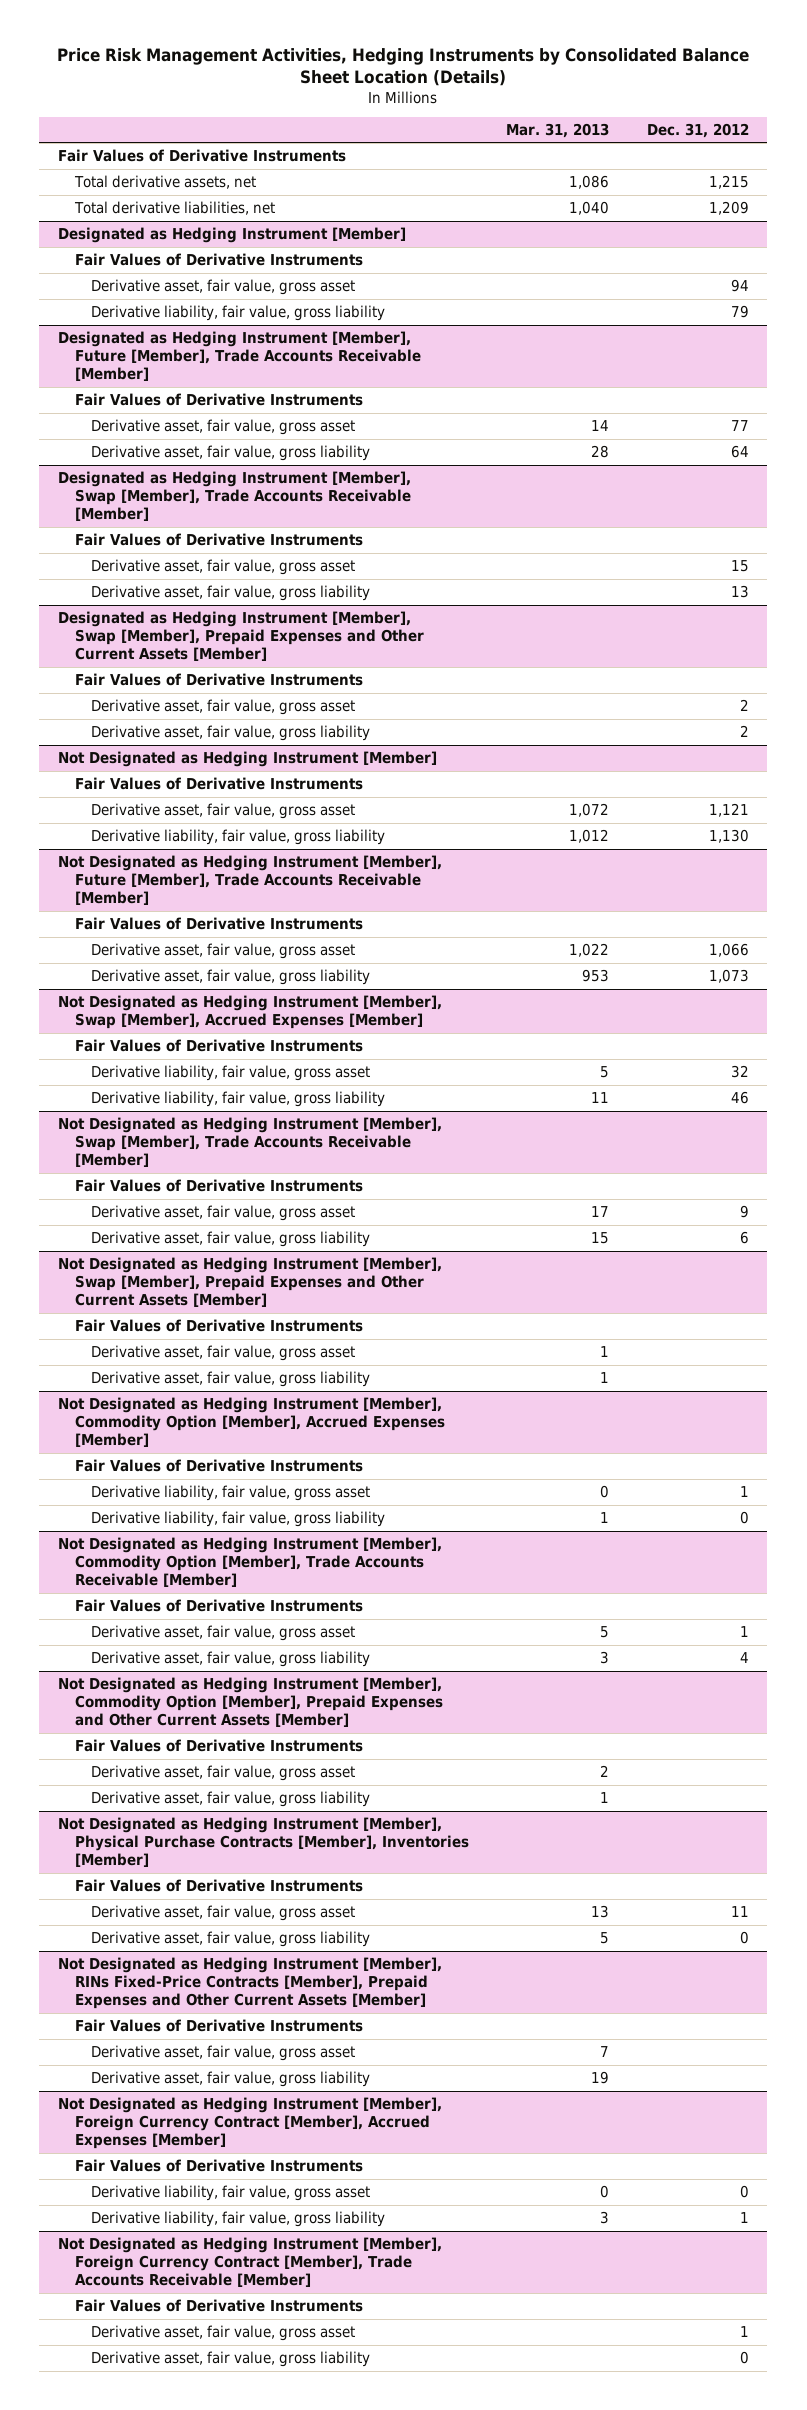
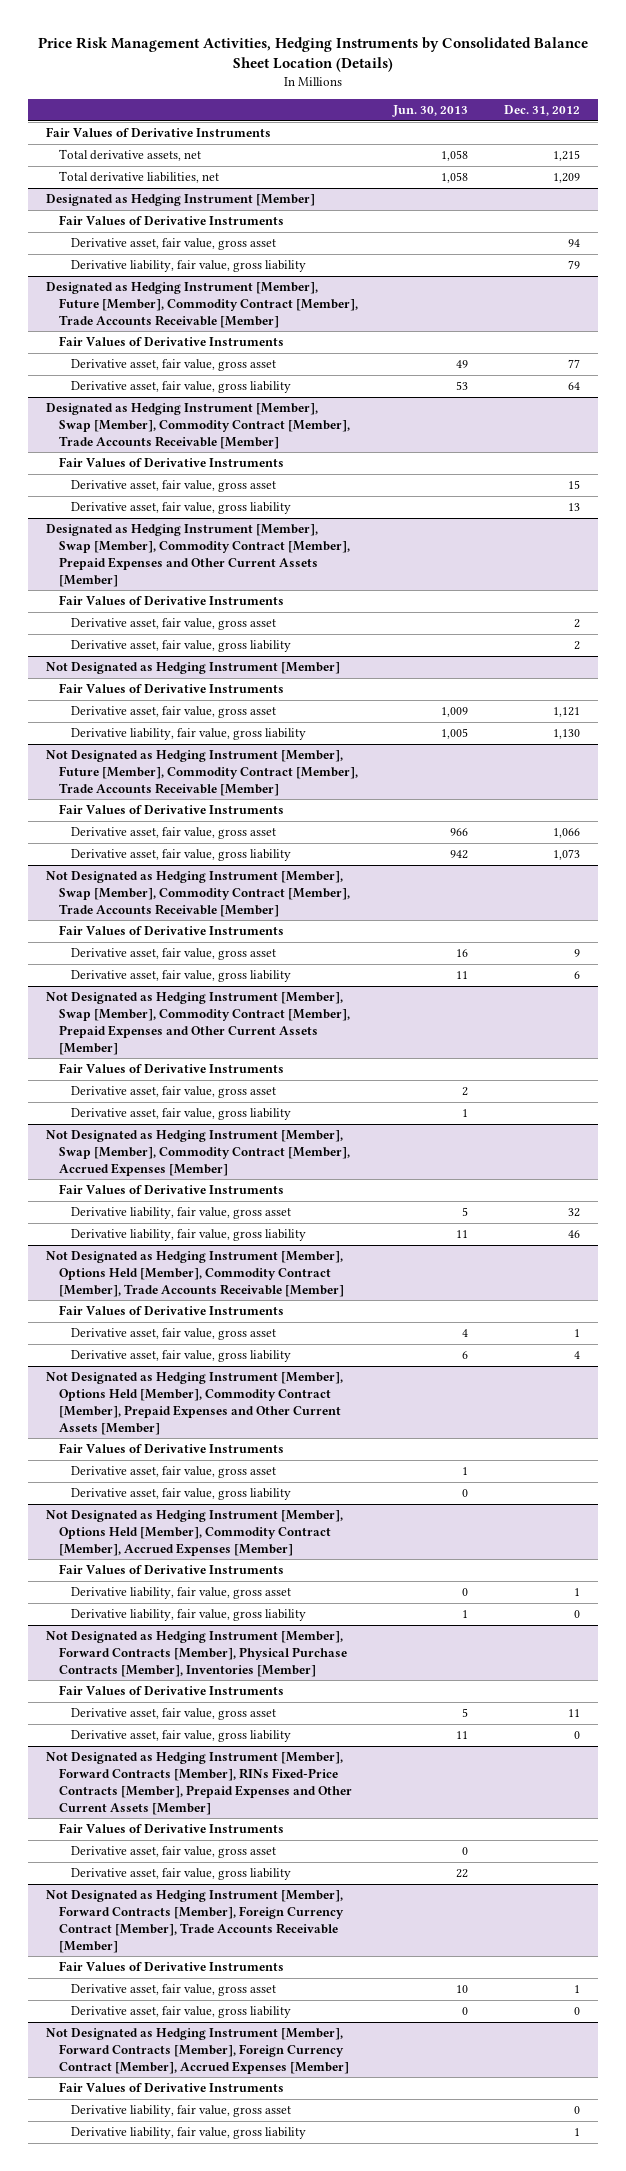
[506,122,610,138] Mar. 31, 2013 -> none
none -> [392,104,469,117] Jun. 30, 2013
[57,330,421,382] Designated as Hedging Instrument [Member], Future [Member], Trade Accounts Receivable [Member] -> [45,282,358,328] Designated as Hedging Instrument [Member], Future [Member], Commodity Contract [Member], Trade Accounts Receivable [Member]
[57,470,411,522] Designated as Hedging Instrument [Member], Swap [Member], Trade Accounts Receivable [Member] -> [45,403,350,449] Designated as Hedging Instrument [Member], Swap [Member], Commodity Contract [Member], Trade Accounts Receivable [Member]
[57,610,424,662] Designated as Hedging Instrument [Member], Swap [Member], Prepaid Expenses and Other Current Assets [Member] -> [45,524,350,587] Designated as Hedging Instrument [Member], Swap [Member], Commodity Contract [Member], Prepaid Expenses and Other Current Assets [Member]
[57,854,442,906] Not Designated as Hedging Instrument [Member], Future [Member], Trade Accounts Receivable [Member] -> [45,750,358,796] Not Designated as Hedging Instrument [Member], Future [Member], Commodity Contract [Member], Trade Accounts Receivable [Member]
[57,994,442,1030] Not Designated as Hedging Instrument [Member], Swap [Member], Accrued Expenses [Member] -> none
[74,1038,363,1052] Fair Values of Derivative Instruments -> none
[91,1064,371,1081] Derivative liability, fair value, gross asset -> none
[91,1090,386,1107] Derivative liability, fair value, gross liability -> none
[57,1116,442,1168] Not Designated as Hedging Instrument [Member], Swap [Member], Trade Accounts Receivable [Member] -> [45,871,350,917] Not Designated as Hedging Instrument [Member], Swap [Member], Commodity Contract [Member], Trade Accounts Receivable [Member]
[57,1256,442,1308] Not Designated as Hedging Instrument [Member], Swap [Member], Prepaid Expenses and Other Current Assets [Member] -> [45,992,350,1055] Not Designated as Hedging Instrument [Member], Swap [Member], Commodity Contract [Member], Prepaid Expenses and Other Current Assets [Member]
[57,1396,445,1448] Not Designated as Hedging Instrument [Member], Commodity Option [Member], Accrued Expenses [Member] -> [45,1130,350,1176] Not Designated as Hedging Instrument [Member], Swap [Member], Commodity Contract [Member], Accrued Expenses [Member]
[739,1485,749,1497] 1 -> [568,1208,581,1218] 32
[739,1510,749,1524] 0 -> [568,1230,581,1239] 46
[57,1536,442,1588] Not Designated as Hedging Instrument [Member], Commodity Option [Member], Trade Accounts Receivable [Member] -> [45,1251,344,1297] Not Designated as Hedging Instrument [Member], Options Held [Member], Commodity Contract [Member], Trade Accounts Receivable [Member]
[57,1676,443,1728] Not Designated as Hedging Instrument [Member], Commodity Option [Member], Prepaid Expenses and Other Current Assets [Member] -> [45,1372,343,1435] Not Designated as Hedging Instrument [Member], Options Held [Member], Commodity Contract [Member], Prepaid Expenses and Other Current Assets [Member]
[57,1816,469,1868] Not Designated as Hedging Instrument [Member], Physical Purchase Contracts [Member], Inventories [Member] -> none
none -> [45,1510,343,1556] Not Designated as Hedging Instrument [Member], Options Held [Member], Commodity Contract [Member], Accrued Expenses [Member]
none -> [71,1587,292,1600] Derivative liability, fair value, gross asset
none -> [71,1609,307,1622] Derivative liability, fair value, gross liability
none -> [45,1631,347,1677] Not Designated as Hedging Instrument [Member], Forward Contracts [Member], Physical Purchase Contracts [Member], Inventories [Member]
none -> [58,1685,284,1696] Fair Values of Derivative Instruments
[57,1956,442,2010] Not Designated as Hedging Instrument [Member], RINs Fixed-Price Contracts [Member], Prepaid Expenses and Other Current Assets [Member] -> [45,1752,352,1815] Not Designated as Hedging Instrument [Member], Forward Contracts [Member], RINs Fixed-Price Contracts [Member], Prepaid Expenses and Other Current Assets [Member]
[57,2096,442,2150] Not Designated as Hedging Instrument [Member], Foreign Currency Contract [Member], Accrued Expenses [Member] -> none
[74,2158,363,2172] Fair Values of Derivative Instruments -> none
[91,2184,371,2201] Derivative liability, fair value, gross asset -> none
[91,2210,386,2227] Derivative liability, fair value, gross liability -> none
[57,2236,442,2288] Not Designated as Hedging Instrument [Member], Foreign Currency Contract [Member], Trade Accounts Receivable [Member] -> [45,1890,344,1953] Not Designated as Hedging Instrument [Member], Forward Contracts [Member], Foreign Currency Contract [Member], Trade Accounts Receivable [Member]
none -> [45,2028,349,2074] Not Designated as Hedging Instrument [Member], Forward Contracts [Member], Foreign Currency Contract [Member], Accrued Expenses [Member]
none -> [58,2082,284,2093] Fair Values of Derivative Instruments
none -> [71,2105,292,2118] Derivative liability, fair value, gross asset
none -> [71,2127,307,2140] Derivative liability, fair value, gross liability

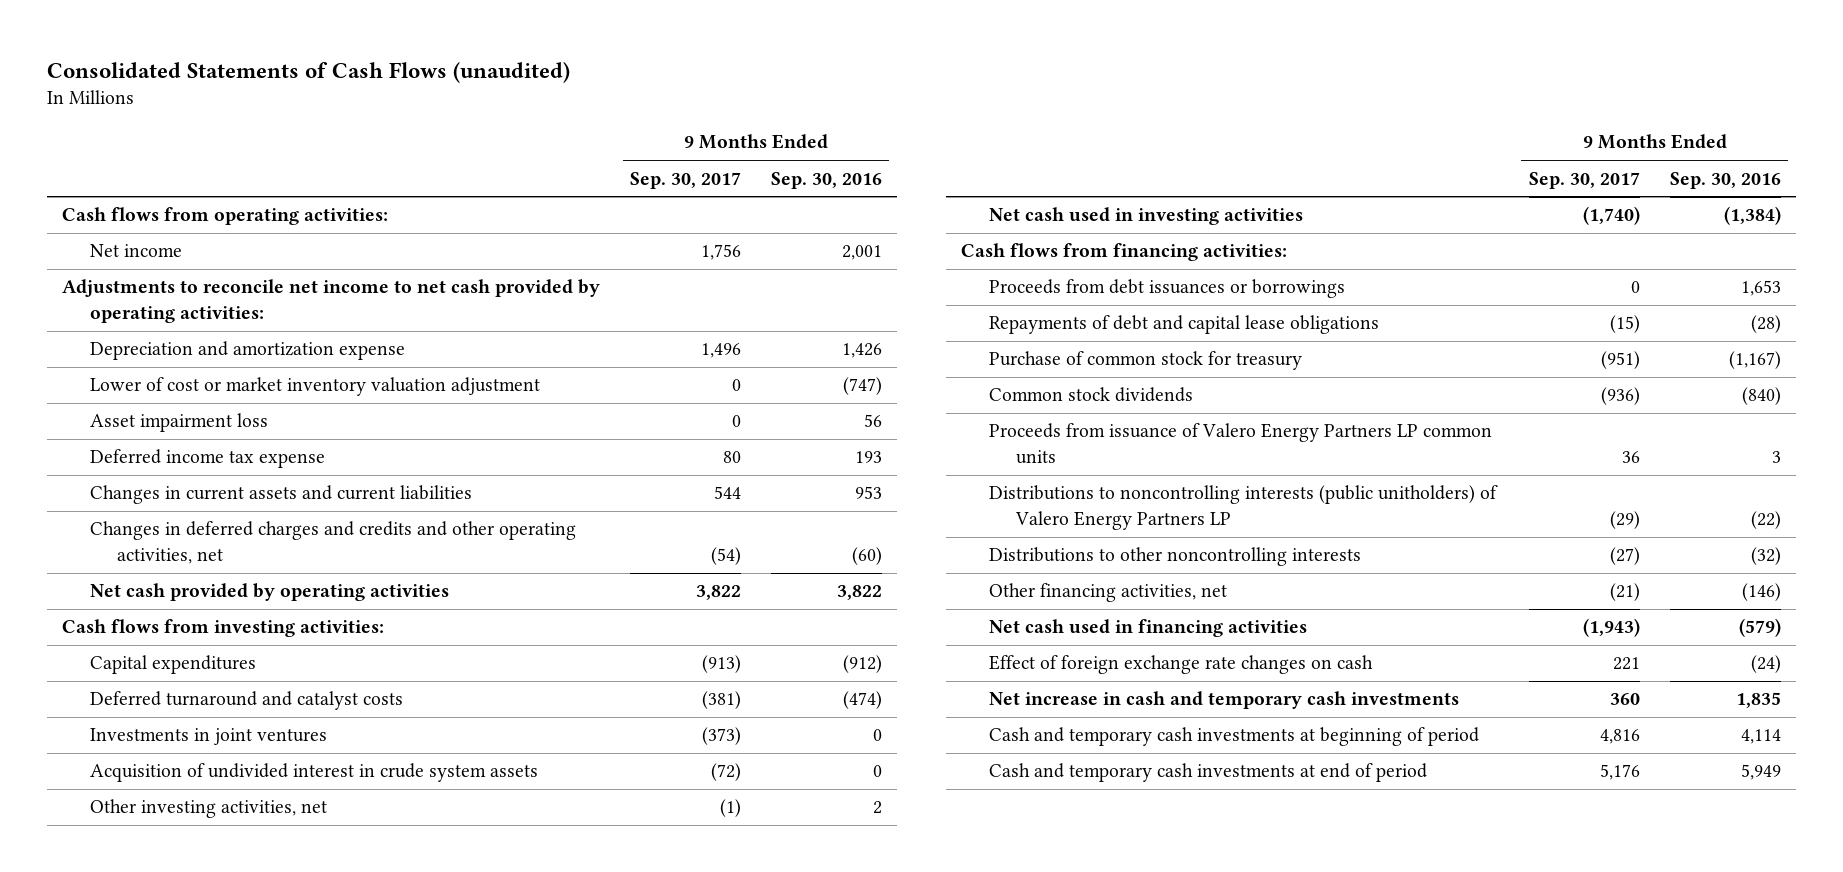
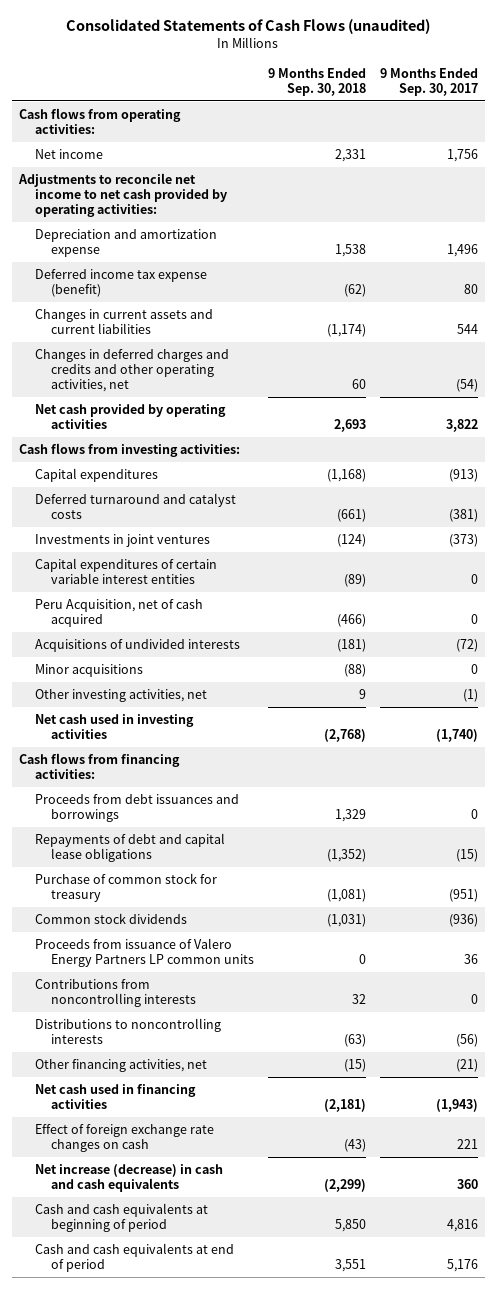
[770,171,882,189] Sep. 30, 2016 -> none
none -> [267,67,366,97] 9 Months Ended Sep. 30, 2018
[89,377,540,397] Lower of cost or market inventory valuation adjustment -> none
[89,413,268,433] Asset impairment loss -> none
[89,449,325,469] Deferred income tax expense -> [34,268,207,298] Deferred income tax expense (benefit)
none -> [34,557,217,585] Capital expenditures of certain variable interest entities
none -> [34,598,203,628] Peru Acquisition, net of cash acquired
[89,763,538,783] Acquisition of undivided interest in crude system assets -> [34,638,240,652] Acquisitions of undivided interests
none -> [34,663,143,677] Minor acquisitions
[988,279,1345,299] Proceeds from debt issuances or borrowings -> [34,793,239,823] Proceeds from debt issuances and borrowings
[988,485,1498,530] Distributions to noncontrolling interests (public unitholders) of Valero Energy Partners LP -> none
none -> [34,978,197,1008] Contributions from noncontrolling interests
[988,547,1361,567] Distributions to other noncontrolling interests -> [34,1017,221,1045] Distributions to noncontrolling interests
[1609,547,1640,566] (27) -> [455,1034,478,1048] (56)
[988,691,1459,710] Net increase in cash and temporary cash investments -> [34,1163,223,1193] Net increase (decrease) in cash and cash equivalents
[988,727,1479,747] Cash and temporary cash investments at beginning of period -> [34,1202,208,1233] Cash and cash equivalents at beginning of period
[988,763,1427,783] Cash and temporary cash investments at end of period -> [34,1242,234,1273] Cash and cash equivalents at end of period

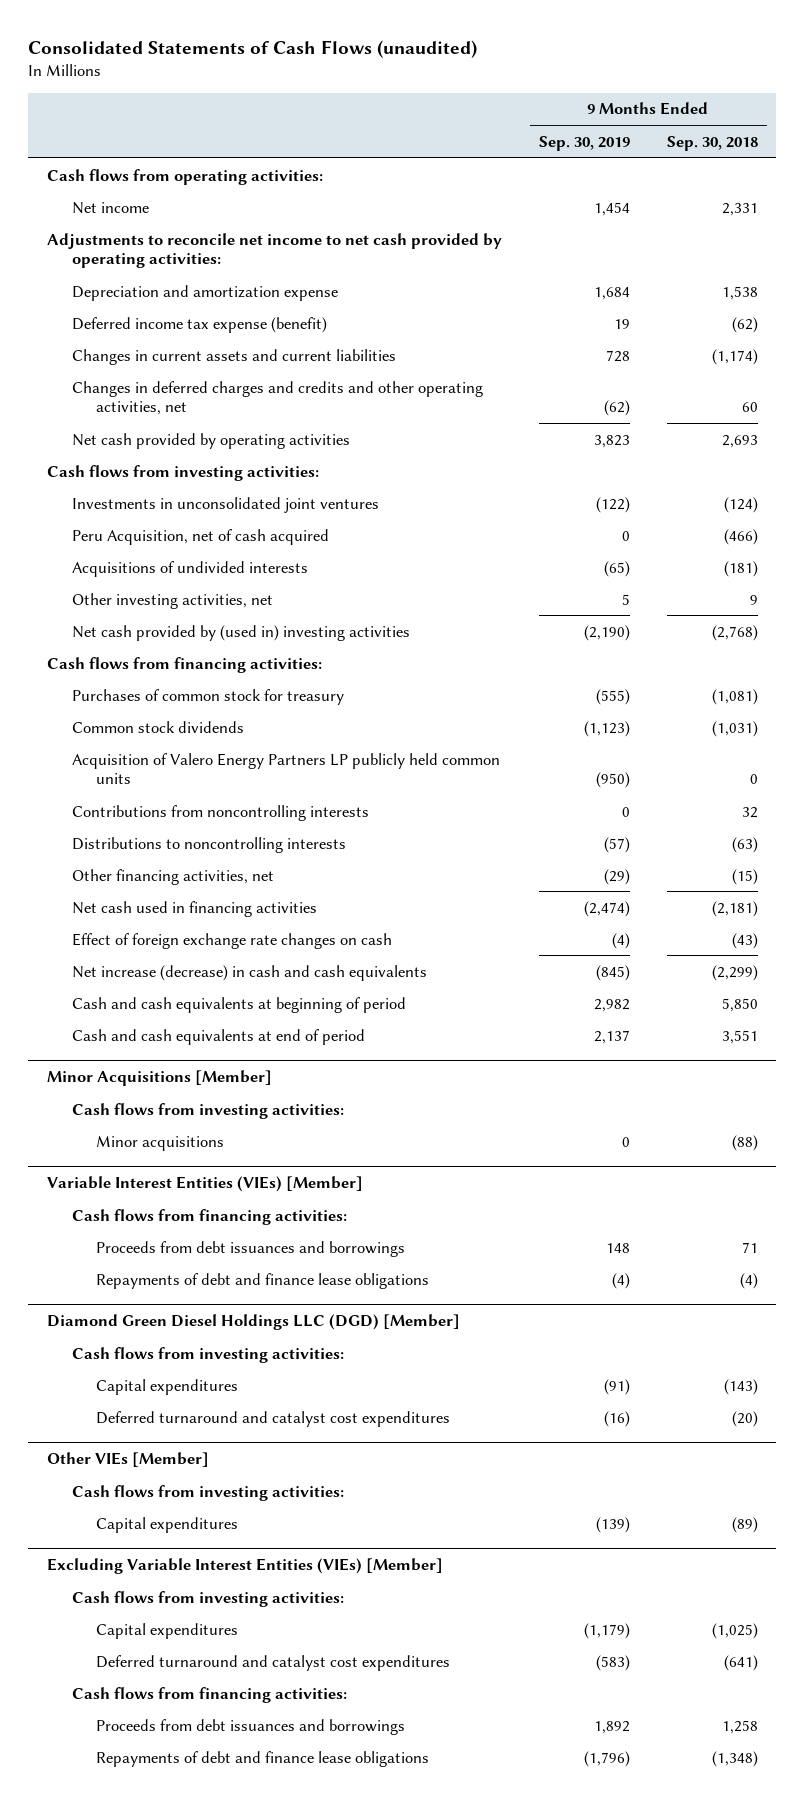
[379,67,478,97] 9 Months Ended Sep. 30, 2017 -> none
none -> [538,135,630,151] Sep. 30, 2019
[34,467,158,482] Capital expenditures -> none
[34,492,236,520] Deferred turnaround and catalyst costs -> none
[34,557,217,585] Capital expenditures of certain variable interest entities -> none
[34,533,210,547] Investments in joint ventures -> [71,496,379,513] Investments in unconsolidated joint ventures
[34,663,143,677] Minor acquisitions -> none
[34,713,194,740] Net cash used in investing activities -> [71,624,410,641] Net cash provided by (used in) investing activities
[34,793,239,823] Proceeds from debt issuances and borrowings -> none
[34,832,225,863] Repayments of debt and capital lease obligations -> none
[34,872,217,903] Purchase of common stock for treasury -> [71,688,344,705] Purchases of common stock for treasury
[34,937,255,968] Proceeds from issuance of Valero Energy Partners LP common units -> [71,752,500,784] Acquisition of Valero Energy Partners LP publicly held common units
none -> [46,1070,272,1087] Minor Acquisitions [Member]
none -> [71,1102,344,1119] Cash flows from investing activities:
none -> [96,1135,225,1151] Minor acquisitions
none -> [46,1176,363,1193] Variable Interest Entities (VIEs) [Member]
none -> [71,1208,347,1225] Cash flows from financing activities:
none -> [96,1240,406,1257] Proceeds from debt issuances and borrowings
none -> [96,1272,430,1289] Repayments of debt and finance lease obligations
none -> [46,1314,460,1331] Diamond Green Diesel Holdings LLC (DGD) [Member]
none -> [71,1346,344,1363] Cash flows from investing activities:
none -> [96,1378,239,1395] Capital expenditures
none -> [96,1410,451,1427] Deferred turnaround and catalyst cost expenditures
none -> [46,1452,209,1468] Other VIEs [Member]
none -> [71,1484,344,1501] Cash flows from investing activities:
none -> [96,1516,239,1533] Capital expenditures
none -> [46,1558,443,1575] Excluding Variable Interest Entities (VIEs) [Member]
none -> [71,1590,344,1607] Cash flows from investing activities:
none -> [96,1622,239,1639] Capital expenditures
none -> [96,1654,451,1671] Deferred turnaround and catalyst cost expenditures
none -> [71,1686,347,1703] Cash flows from financing activities:
none -> [96,1718,406,1735] Proceeds from debt issuances and borrowings
none -> [96,1750,430,1767] Repayments of debt and finance lease obligations

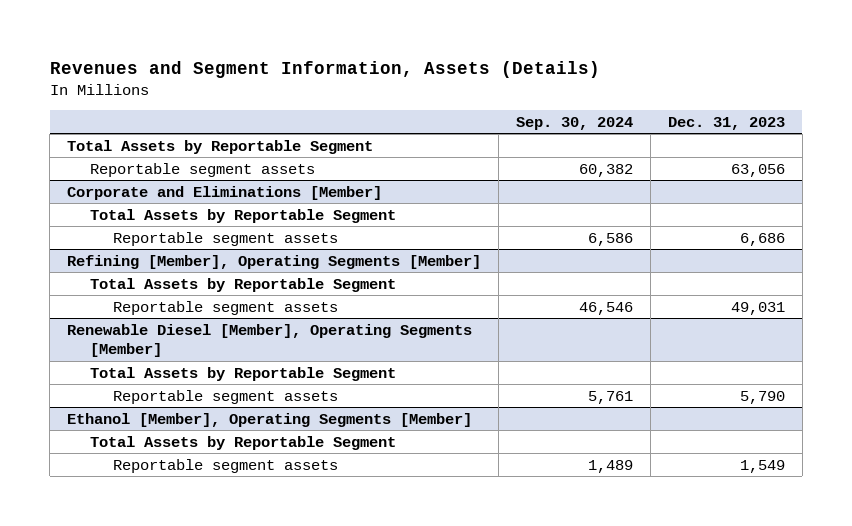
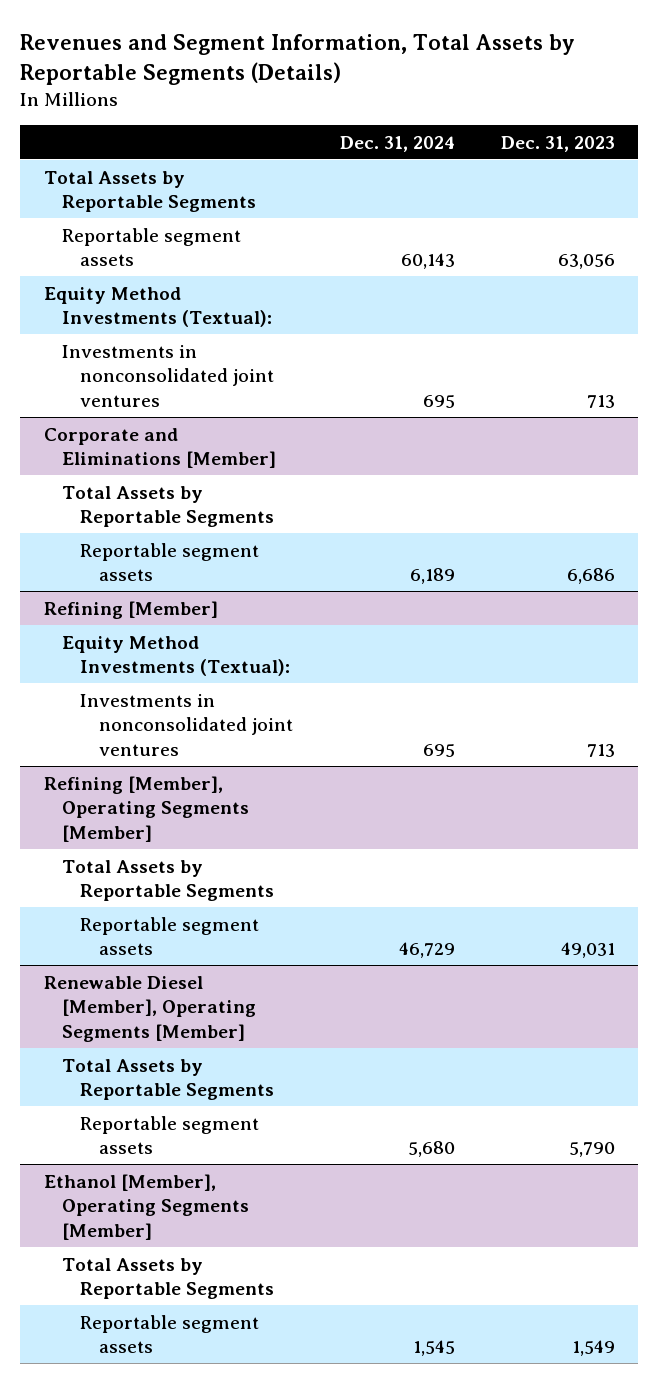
[49,60,600,78] Revenues and Segment Information, Assets (Details) -> [20,34,576,85] Revenues and Segment Information, Total Assets by Reportable Segments (Details)
[516,116,634,130] Sep. 30, 2024 -> none
none -> [339,135,455,152] Dec. 31, 2024
[67,139,374,154] Total Assets by Reportable Segment -> [43,170,257,213] Total Assets by Reportable Segments
none -> [43,286,273,328] Equity Method Investments (Textual):
none -> [62,344,275,407] Investments in nonconsolidated joint ventures
[90,208,397,223] Total Assets by Reportable Segment -> [62,485,275,528] Total Assets by Reportable Segments
none -> [43,600,218,619] Refining [Member]
none -> [62,635,291,677] Equity Method Investments (Textual):
none -> [80,693,293,756] Investments in nonconsolidated joint ventures
[90,277,397,292] Total Assets by Reportable Segment -> [62,859,275,902] Total Assets by Reportable Segments
[90,366,397,381] Total Assets by Reportable Segment -> [62,1058,275,1101] Total Assets by Reportable Segments
[90,435,397,450] Total Assets by Reportable Segment -> [62,1257,275,1300] Total Assets by Reportable Segments

